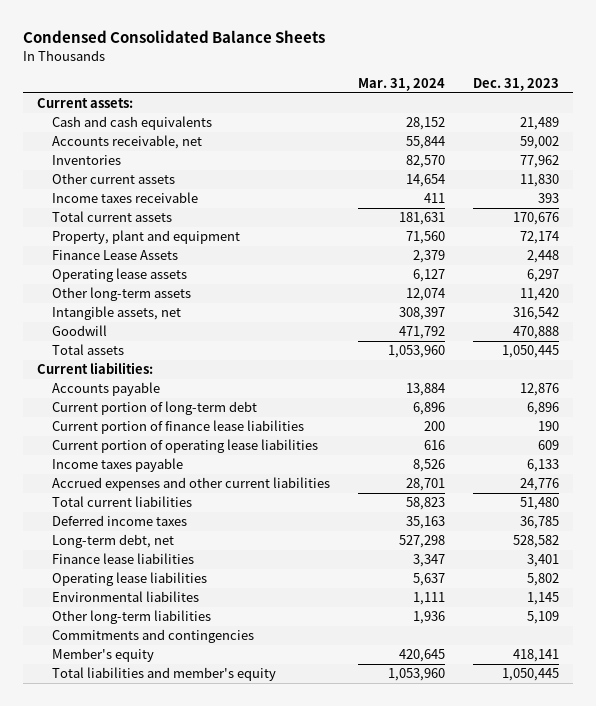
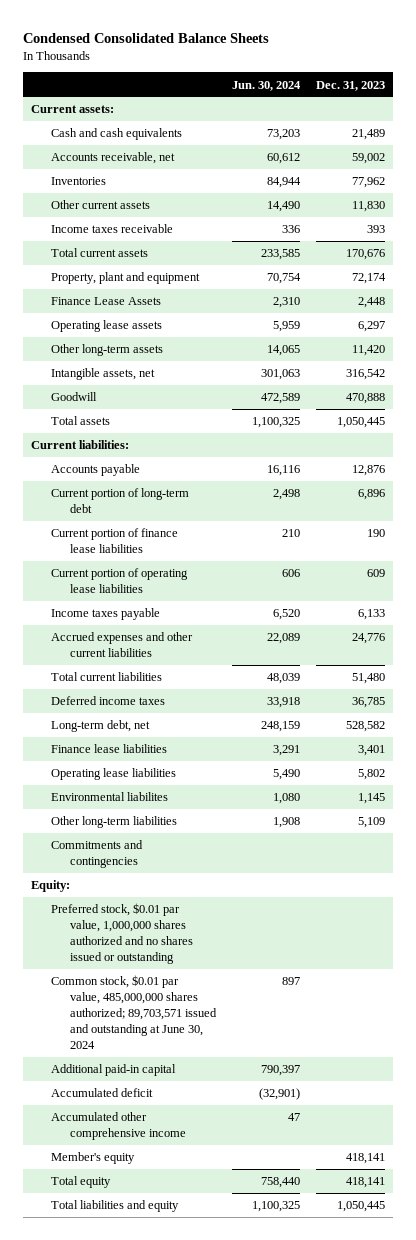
[357,77,445,91] Mar. 31, 2024 -> none
none -> [231,80,301,91] Jun. 30, 2024
none -> [31,880,71,893] Equity:
none -> [50,903,193,965] Preferred stock, $0.01 par value, 1,000,000 shares authorized and no shares issued or outstanding
none -> [50,975,217,1050] Common stock, $0.01 par value, 485,000,000 shares authorized; 89,703,571 issued and outstanding at June 30, 2024
none -> [50,1064,176,1077] Additional paid-in capital
none -> [50,1088,153,1098] Accumulated deficit
none -> [50,1112,186,1141] Accumulated other comprehensive income
none -> [50,1176,111,1189] Total equity
[51,667,276,682] Total liabilities and member's equity -> [50,1200,179,1213] Total liabilities and equity

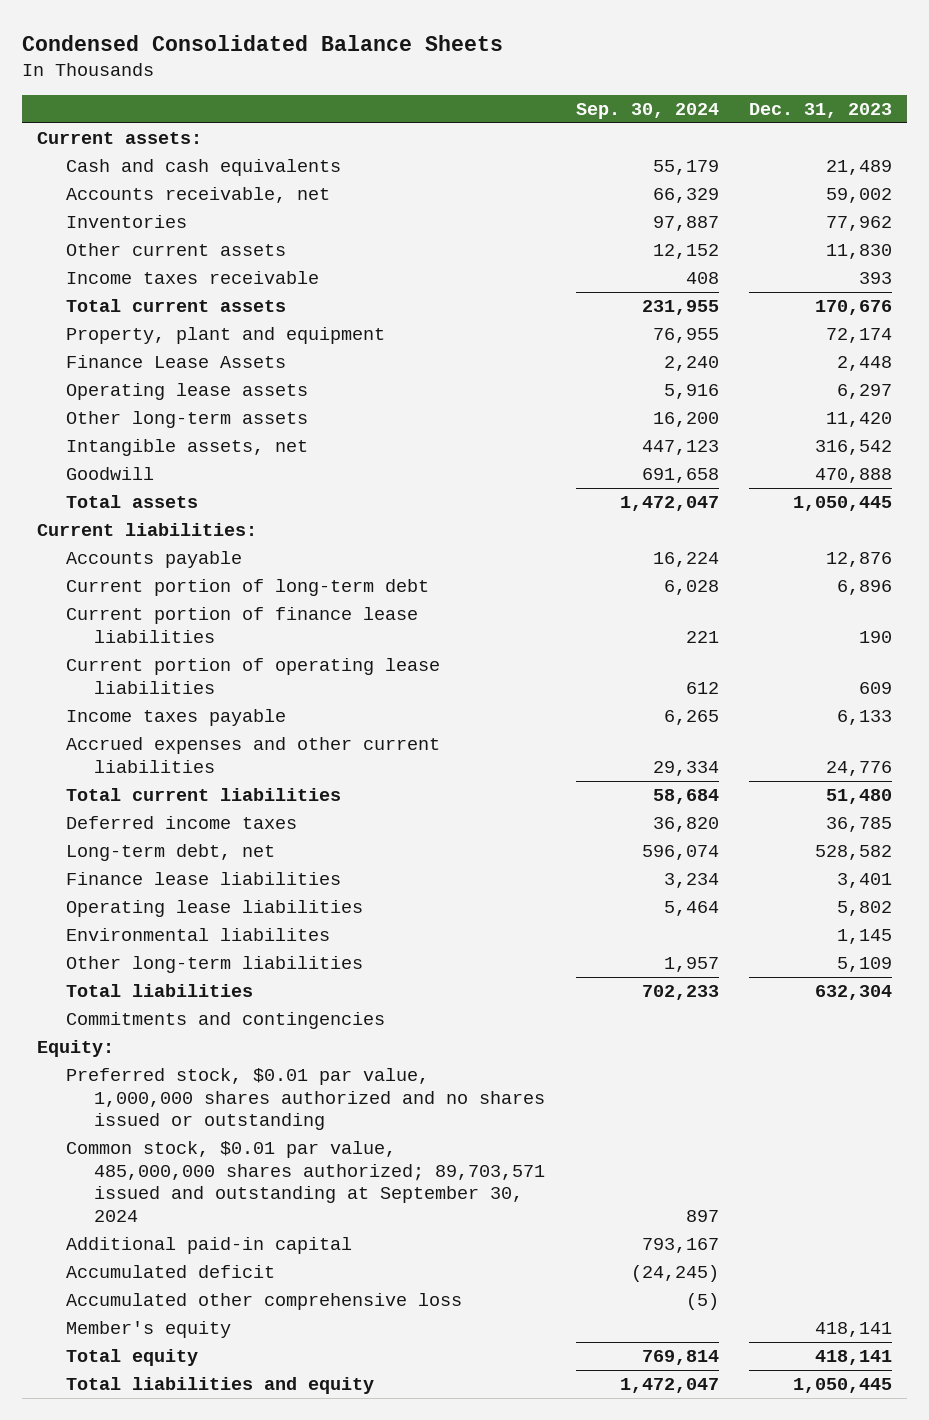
[231,80,301,91] Jun. 30, 2024 -> none
none -> [575,103,719,120] Sep. 30, 2024
none -> [65,984,253,998] Total liabilities
[50,975,217,1050] Common stock, $0.01 par value, 485,000,000 shares authorized; 89,703,571 issued and outstanding at June 30, 2024 -> [65,1141,546,1222] Common stock, $0.01 par value, 485,000,000 shares authorized; 89,703,571 issued and outstanding at September 30, 2024
[50,1112,186,1141] Accumulated other comprehensive income -> [65,1293,462,1311] Accumulated other comprehensive loss

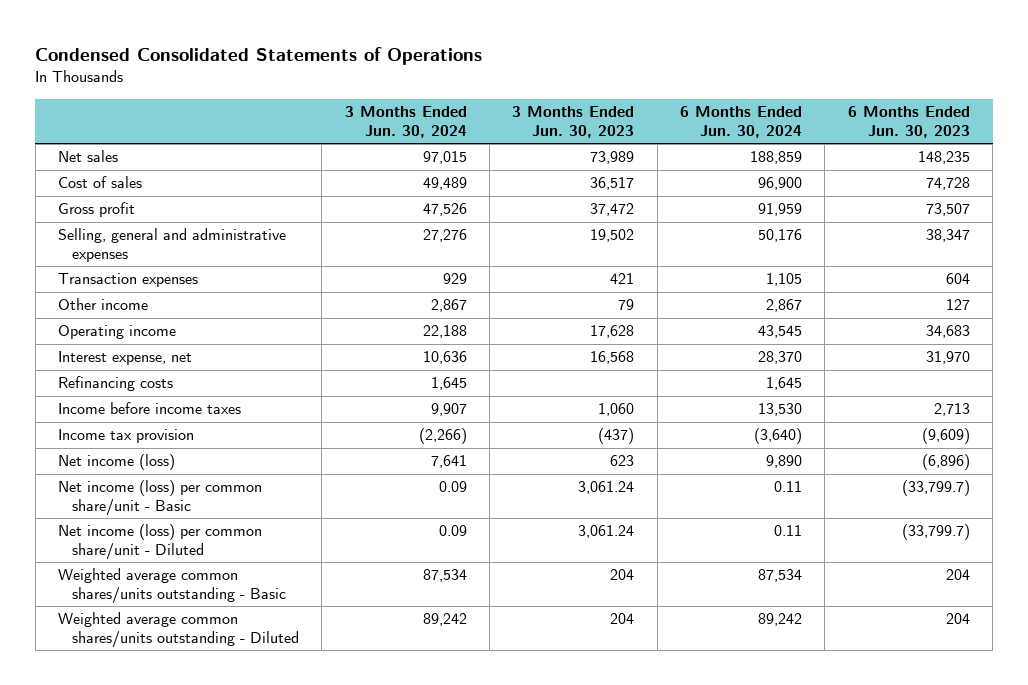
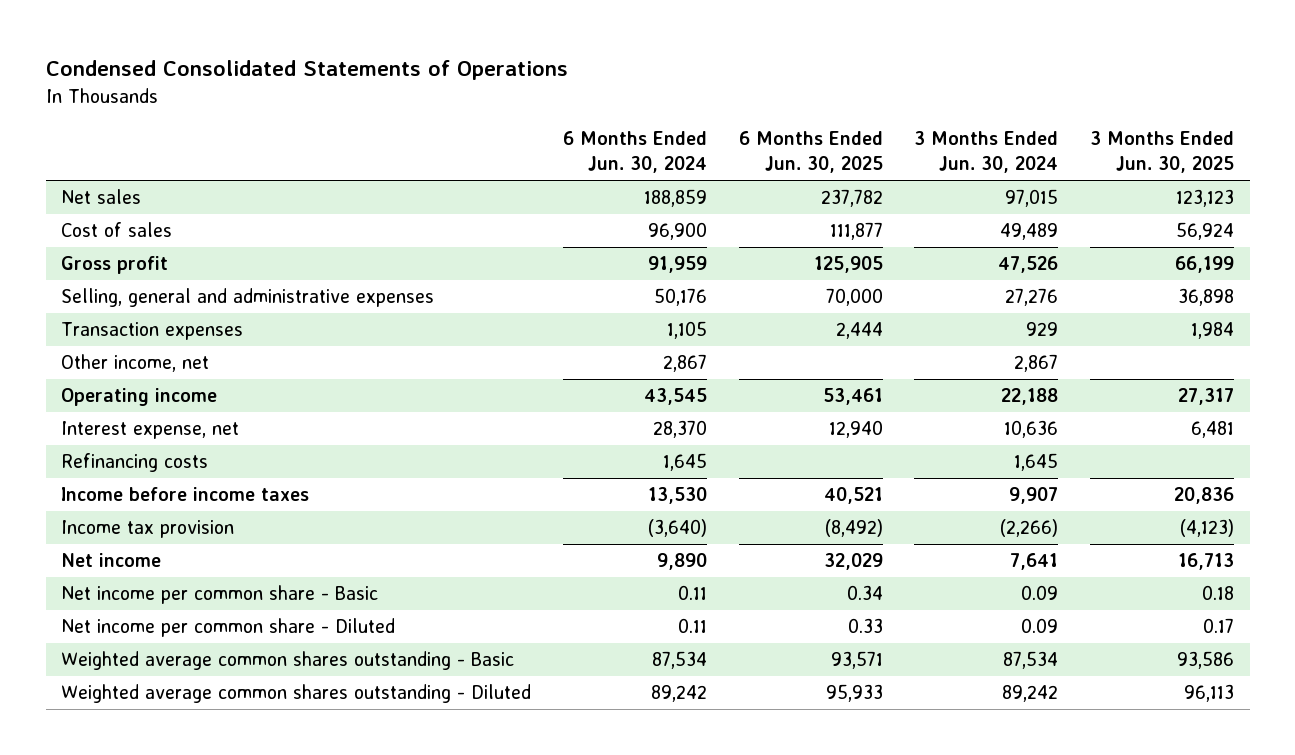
[512,106,635,138] 3 Months Ended Jun. 30, 2023 -> none
[847,106,970,138] 6 Months Ended Jun. 30, 2023 -> none
none -> [738,131,883,174] 6 Months Ended Jun. 30, 2025
none -> [1089,131,1234,174] 3 Months Ended Jun. 30, 2025
[58,298,149,311] Other income -> [61,354,210,373] Other income, net
[58,454,176,471] Net income (loss) -> [61,553,162,568] Net income
[58,480,263,517] Net income (loss) per common share/unit - Basic -> [61,585,379,605] Net income per common share - Basic
[58,524,263,561] Net income (loss) per common share/unit - Diluted -> [61,618,396,638] Net income per common share - Diluted
[58,568,287,605] Weighted average common shares/units outstanding - Basic -> [61,651,515,671] Weighted average common shares outstanding - Basic
[58,612,300,649] Weighted average common shares/units outstanding - Diluted -> [61,684,532,704] Weighted average common shares outstanding - Diluted

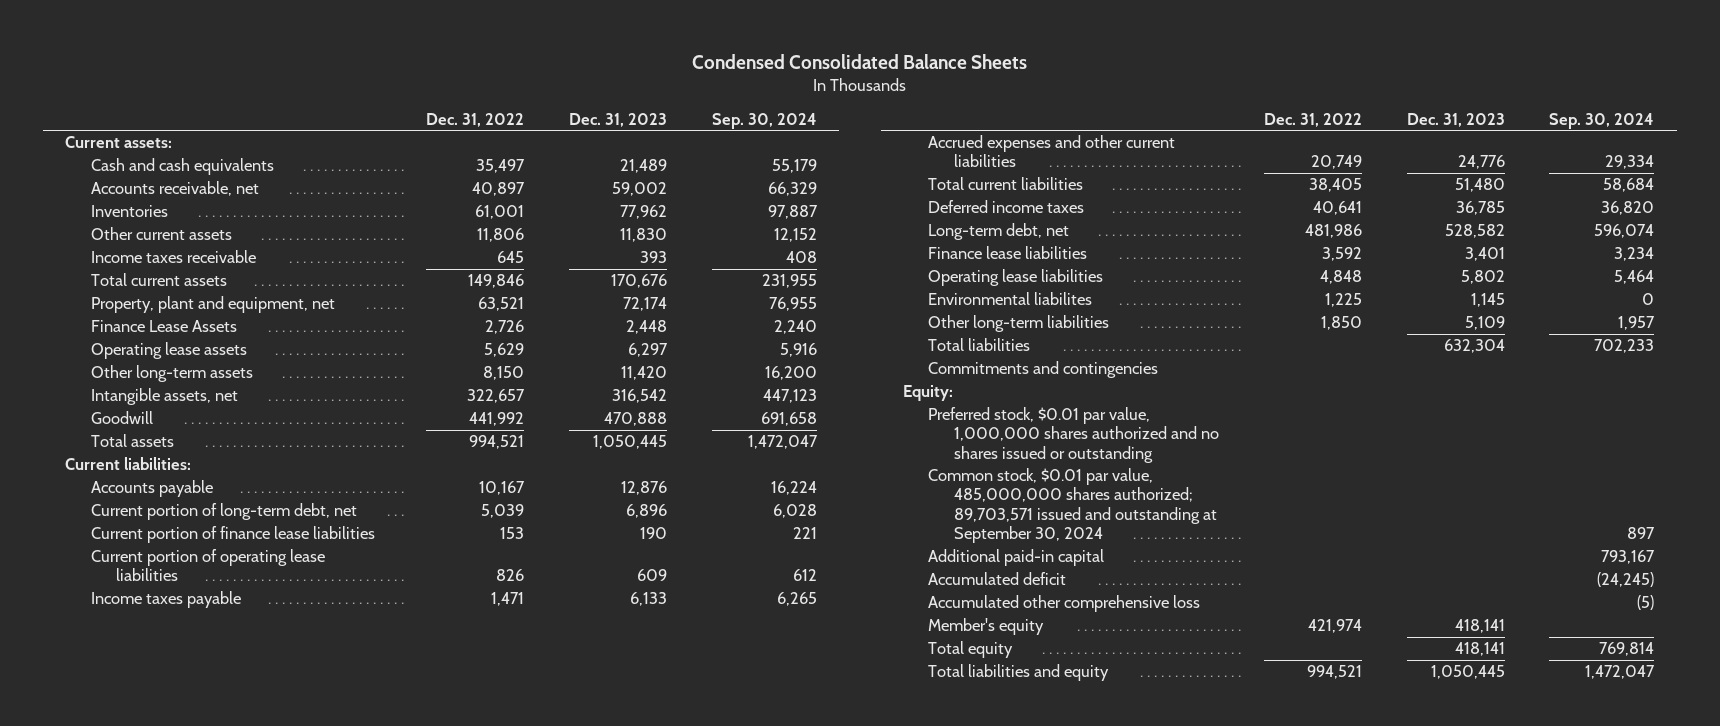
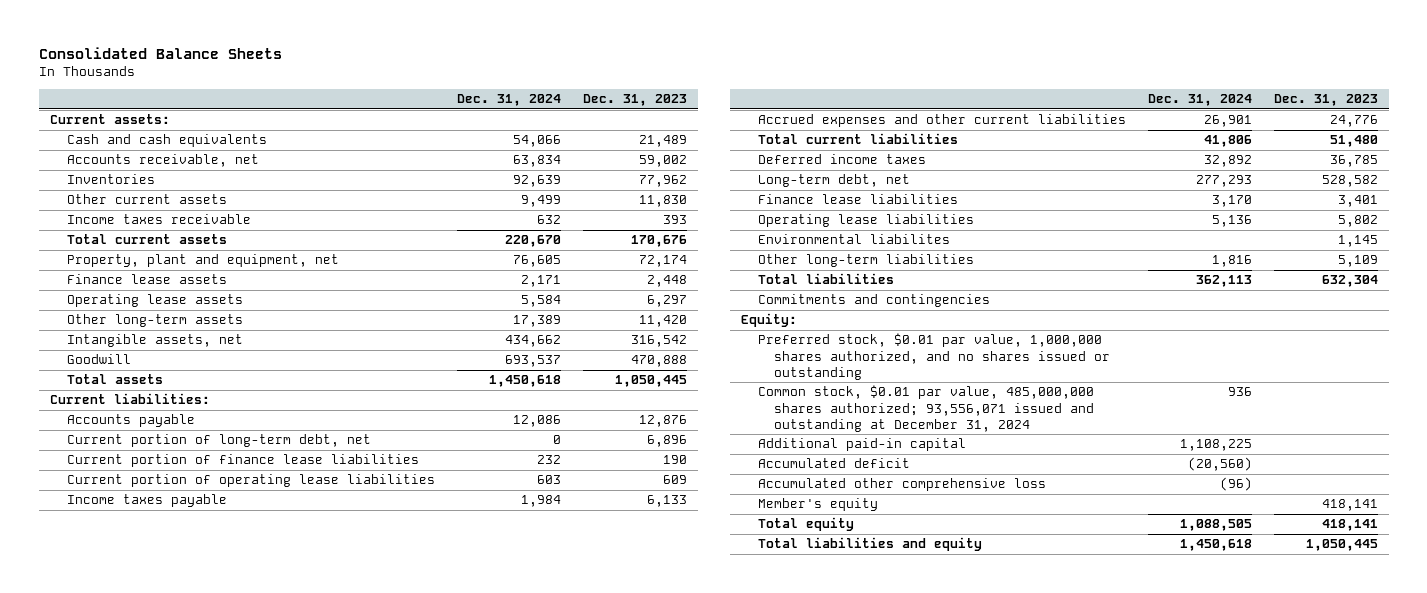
[691,53,1027,69] Condensed Consolidated Balance Sheets -> [38,46,282,59] Consolidated Balance Sheets
[426,112,525,127] Dec. 31, 2022 -> none
[711,112,817,129] Sep. 30, 2024 -> none
none -> [456,94,561,107] Dec. 31, 2024
[90,320,237,333] Finance Lease Assets -> [66,274,227,285] Finance lease assets
[928,407,1219,463] Preferred stock, $0.01 par value, 1,000,000 shares authorized and no shares issued or outstanding -> [757,333,1111,380] Preferred stock, $0.01 par value, 1,000,000 shares authorized, and no shares issued or outstanding
[928,468,1217,543] Common stock, $0.01 par value, 485,000,000 shares authorized; 89,703,571 issued and outstanding at September 30, 2024 -> [757,385,1095,432] Common stock, $0.01 par value, 485,000,000 shares authorized; 93,556,071 issued and outstanding at December 31, 2024

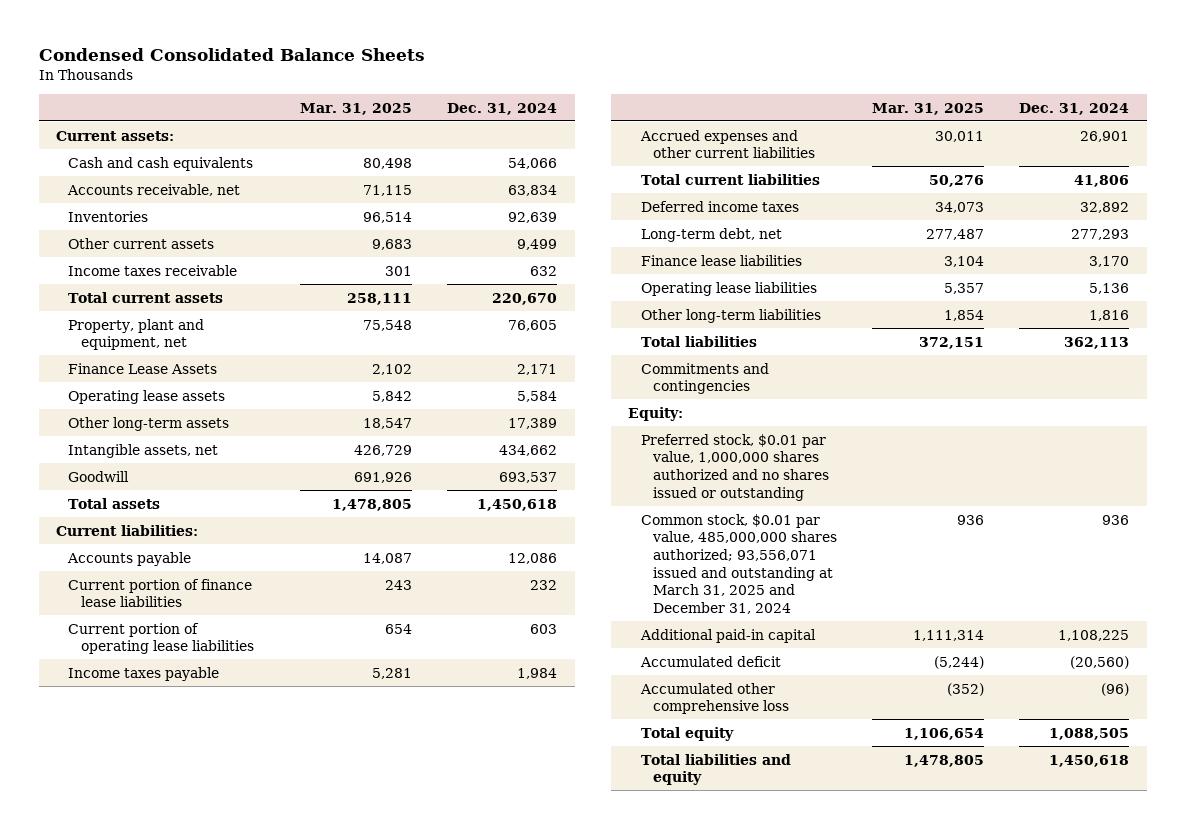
[38,46,282,59] Consolidated Balance Sheets -> [38,47,425,61] Condensed Consolidated Balance Sheets
[582,94,687,107] Dec. 31, 2023 -> none
none -> [300,102,413,115] Mar. 31, 2025
[66,274,227,285] Finance lease assets -> [68,362,218,374] Finance Lease Assets
[66,434,371,448] Current portion of long-term debt, net -> none
[757,234,950,245] Environmental liabilites -> none
[757,333,1111,380] Preferred stock, $0.01 par value, 1,000,000 shares authorized, and no shares issued or outstanding -> [640,433,829,501] Preferred stock, $0.01 par value, 1,000,000 shares authorized and no shares issued or outstanding
[757,385,1095,432] Common stock, $0.01 par value, 485,000,000 shares authorized; 93,556,071 issued and outstanding at December 31, 2024 -> [640,513,837,614] Common stock, $0.01 par value, 485,000,000 shares authorized; 93,556,071 issued and outstanding at March 31, 2025 and December 31, 2024
[757,498,878,512] Member's equity -> none

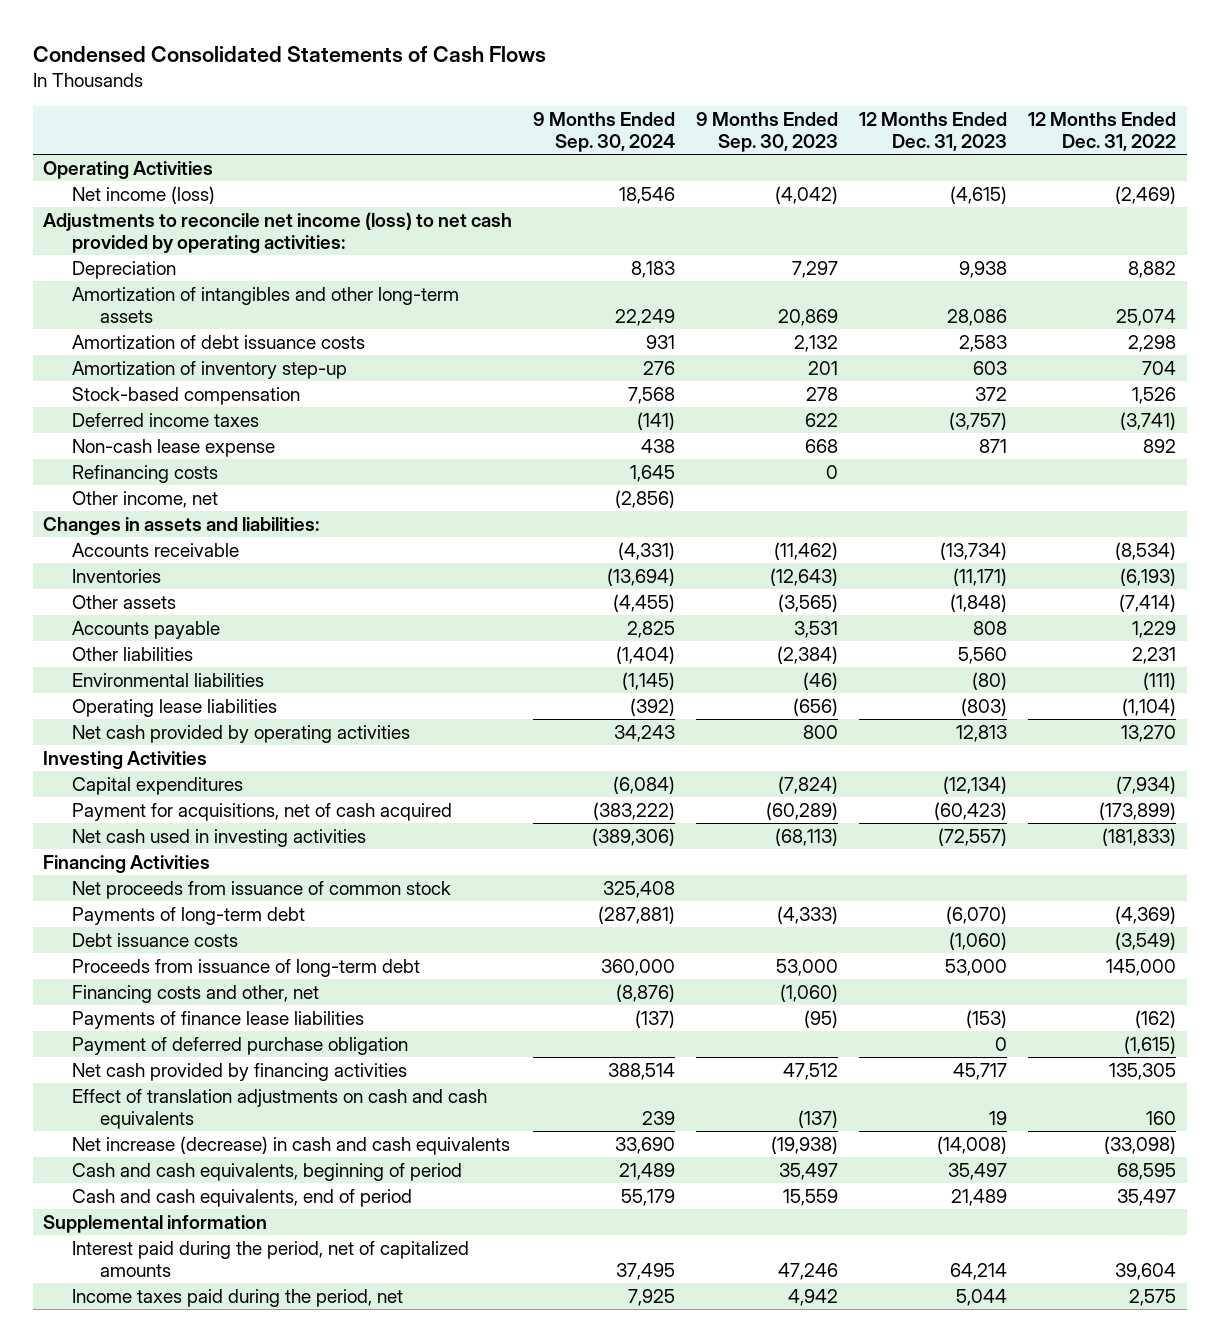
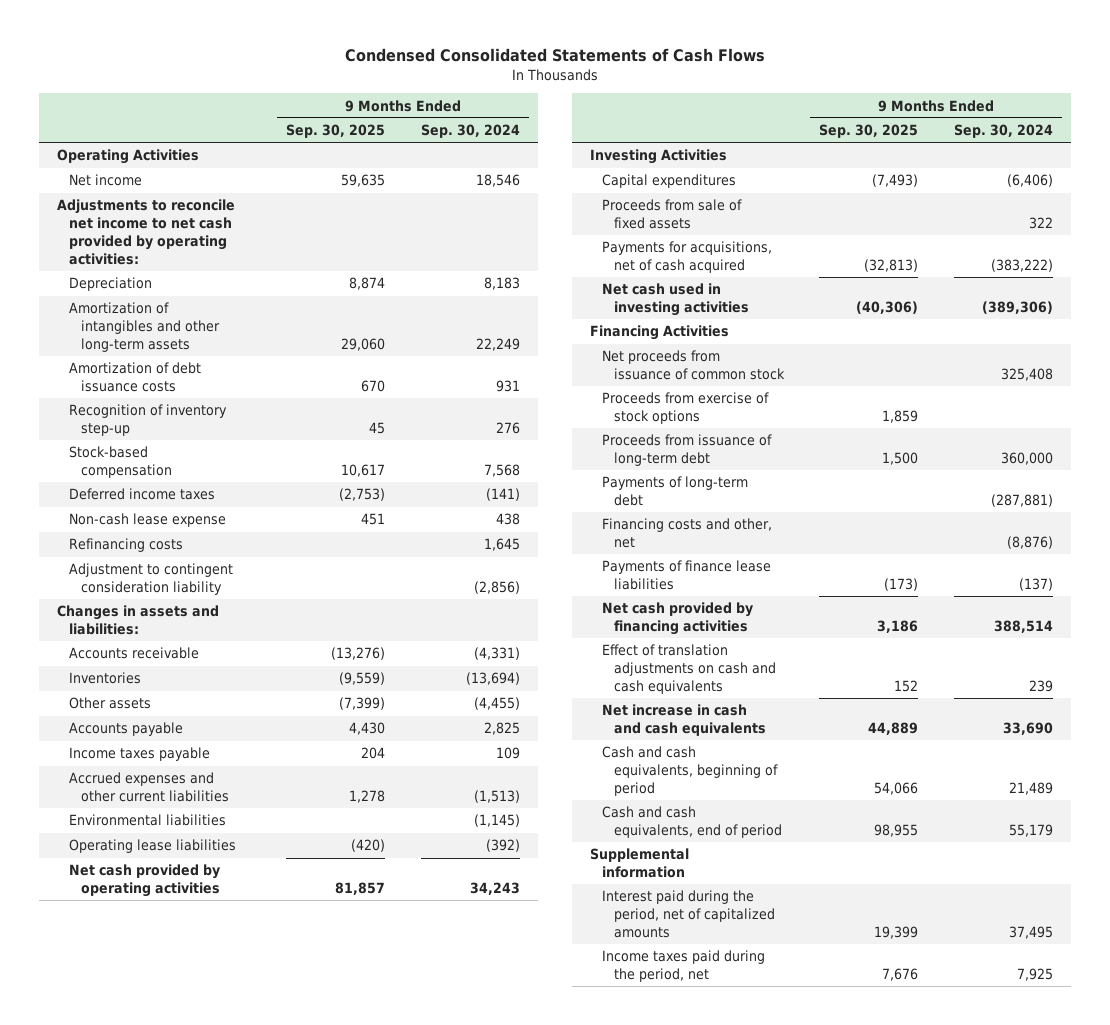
[696,112,839,152] 9 Months Ended Sep. 30, 2023 -> none
[859,112,1008,151] 12 Months Ended Dec. 31, 2023 -> none
[1028,112,1177,151] 12 Months Ended Dec. 31, 2022 -> none
none -> [286,124,386,139] Sep. 30, 2025
[71,186,215,205] Net income (loss) -> [68,174,142,187] Net income
[43,212,513,253] Adjustments to reconcile net income (loss) to net cash provided by operating activities: -> [57,199,236,265] Adjustments to reconcile net income to net cash provided by operating activities:
[71,361,347,380] Amortization of inventory step-up -> [68,404,227,437] Recognition of inventory step-up
[71,491,218,509] Other income, net -> [68,563,233,596] Adjustment to contingent consideration liability
[71,647,193,662] Other liabilities -> none
none -> [68,747,210,762] Income taxes payable
none -> [68,772,229,803] Accrued expenses and other current liabilities
[613,776,676,795] (6,084) -> [1007,174,1054,188] (6,406)
none -> [601,199,742,230] Proceeds from sale of fixed assets
[71,803,452,822] Payment for acquisitions, net of cash acquired -> [601,241,772,274] Payments for acquisitions, net of cash acquired
[71,933,238,948] Debt issuance costs -> none
none -> [601,392,769,425] Proceeds from exercise of stock options
[71,907,305,926] Payments of long-term debt -> [601,476,748,507] Payments of long-term debt
[71,1037,408,1056] Payment of deferred purchase obligation -> none
[71,1136,510,1156] Net increase (decrease) in cash and cash equivalents -> [601,704,766,737] Net increase in cash and cash equivalents

